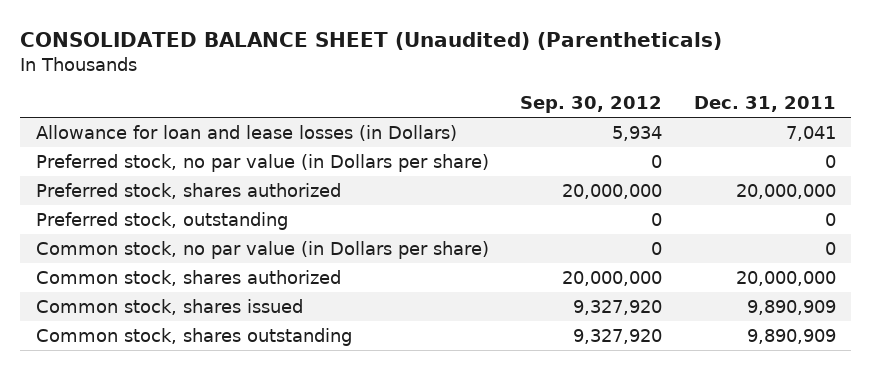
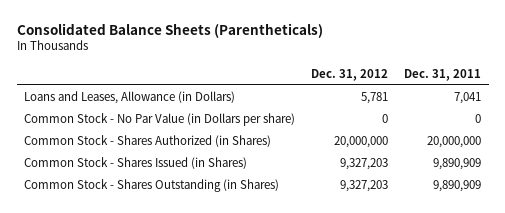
[19,32,722,51] CONSOLIDATED BALANCE SHEET (Unaudited) (Parentheticals) -> [16,22,323,38] Consolidated Balance Sheets (Parentheticals)
[520,96,663,114] Sep. 30, 2012 -> none
none -> [311,68,389,81] Dec. 31, 2012
[35,153,489,172] Preferred stock, no par value (in Dollars per share) -> none
[35,182,341,199] Preferred stock, shares authorized -> none
[35,211,288,230] Preferred stock, outstanding -> none
[35,124,457,141] Allowance for loan and lease losses (in Dollars) -> [24,91,236,105] Loans and Leases, Allowance (in Dollars)
[35,240,489,259] Common stock, no par value (in Dollars per share) -> [24,113,296,127] Common Stock - No Par Value (in Dollars per share)
[35,269,341,286] Common stock, shares authorized -> [24,135,272,148] Common Stock - Shares Authorized (in Shares)
[35,298,303,315] Common stock, shares issued -> [24,157,248,170] Common Stock - Shares Issued (in Shares)
[35,327,352,346] Common stock, shares outstanding -> [24,179,280,193] Common Stock - Shares Outstanding (in Shares)

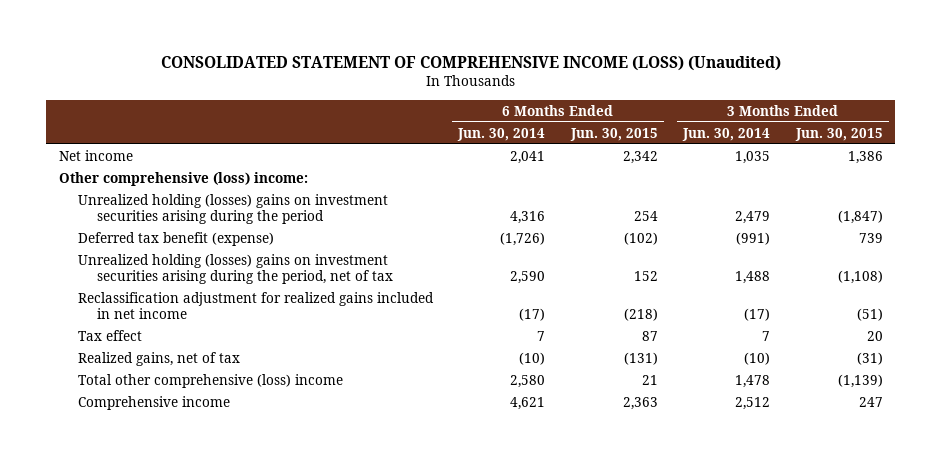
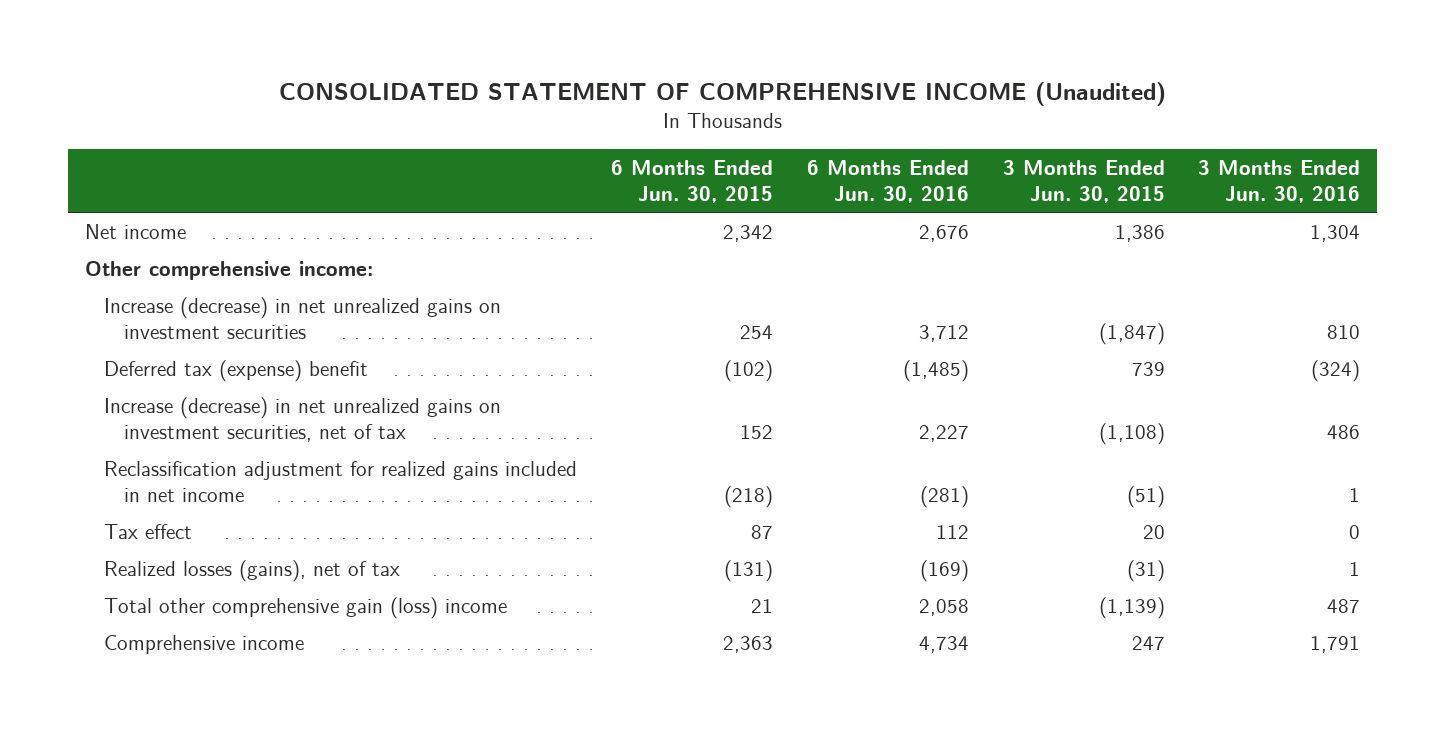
[160,55,781,71] CONSOLIDATED STATEMENT OF COMPREHENSIVE INCOME (LOSS) (Unaudited) -> [278,82,1166,107] CONSOLIDATED STATEMENT OF COMPREHENSIVE INCOME (Unaudited)
[457,127,546,141] Jun. 30, 2014 -> none
[682,127,771,141] Jun. 30, 2014 -> none
none -> [806,159,969,203] 6 Months Ended Jun. 30, 2016
none -> [1198,159,1361,203] 3 Months Ended Jun. 30, 2016
[59,171,309,186] Other comprehensive (loss) income: -> [85,260,374,280] Other comprehensive income:
[77,193,388,224] Unrealized holding (losses) gains on investment securities arising during the period -> [104,296,502,339] Increase (decrease) in net unrealized gains on investment securities
[77,231,274,246] Deferred tax benefit (expense) -> [104,359,369,382] Deferred tax (expense) benefit
[77,253,393,284] Unrealized holding (losses) gains on investment securities arising during the period, net of tax -> [104,396,502,442] Increase (decrease) in net unrealized gains on investment securities, net of tax
[77,351,240,366] Realized gains, net of tax -> [104,559,401,582] Realized losses (gains), net of tax
[77,373,343,388] Total other comprehensive (loss) income -> [104,596,508,619] Total other comprehensive gain (loss) income

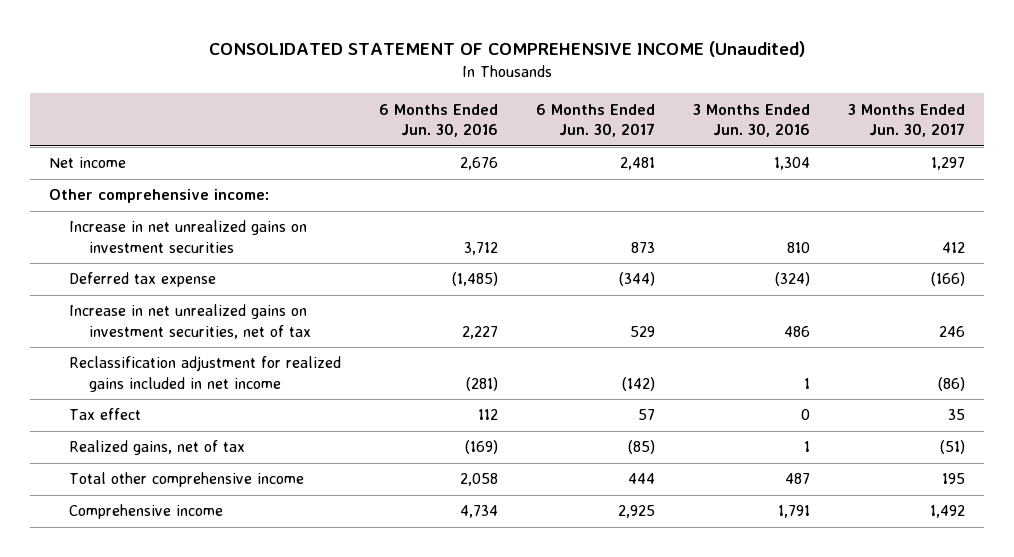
[611,159,774,203] 6 Months Ended Jun. 30, 2015 -> none
[1002,159,1165,203] 3 Months Ended Jun. 30, 2015 -> none
none -> [535,103,655,138] 6 Months Ended Jun. 30, 2017
none -> [847,103,965,138] 3 Months Ended Jun. 30, 2017
[104,296,502,339] Increase (decrease) in net unrealized gains on investment securities -> [69,220,308,253] Increase in net unrealized gains on investment securities
[104,359,369,382] Deferred tax (expense) benefit -> [69,272,217,288] Deferred tax expense
[104,396,502,442] Increase (decrease) in net unrealized gains on investment securities, net of tax -> [69,304,312,339] Increase in net unrealized gains on investment securities, net of tax
[104,559,401,582] Realized losses (gains), net of tax -> [69,440,246,456] Realized gains, net of tax
[104,596,508,619] Total other comprehensive gain (loss) income -> [69,472,305,488] Total other comprehensive income

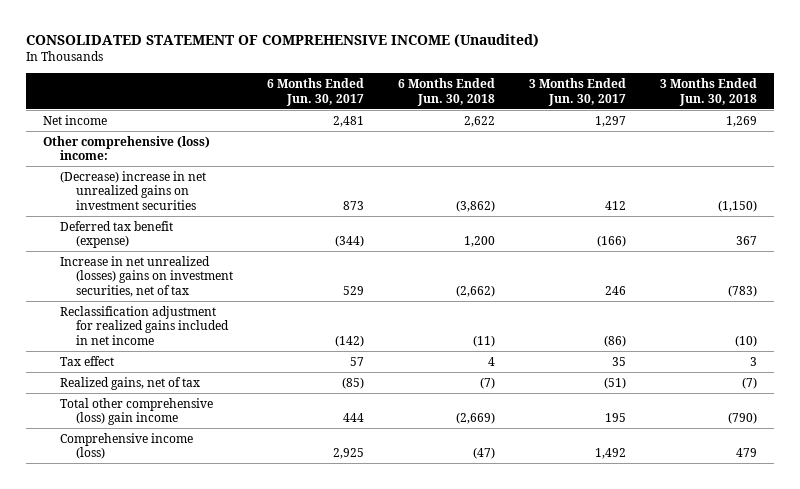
[379,103,499,138] 6 Months Ended Jun. 30, 2016 -> none
[692,103,810,138] 3 Months Ended Jun. 30, 2016 -> none
none -> [398,78,496,106] 6 Months Ended Jun. 30, 2018
none -> [659,78,757,106] 3 Months Ended Jun. 30, 2018
[49,189,270,204] Other comprehensive income: -> [43,135,211,161] Other comprehensive (loss) income:
[69,220,308,253] Increase in net unrealized gains on investment securities -> [59,170,206,210] (Decrease) increase in net unrealized gains on investment securities
[69,272,217,288] Deferred tax expense -> [59,220,173,249] Deferred tax benefit (expense)
[69,304,312,339] Increase in net unrealized gains on investment securities, net of tax -> [59,255,234,297] Increase in net unrealized (losses) gains on investment securities, net of tax
[69,472,305,488] Total other comprehensive income -> [59,397,213,426] Total other comprehensive (loss) gain income
[69,504,224,520] Comprehensive income -> [59,432,193,460] Comprehensive income (loss)

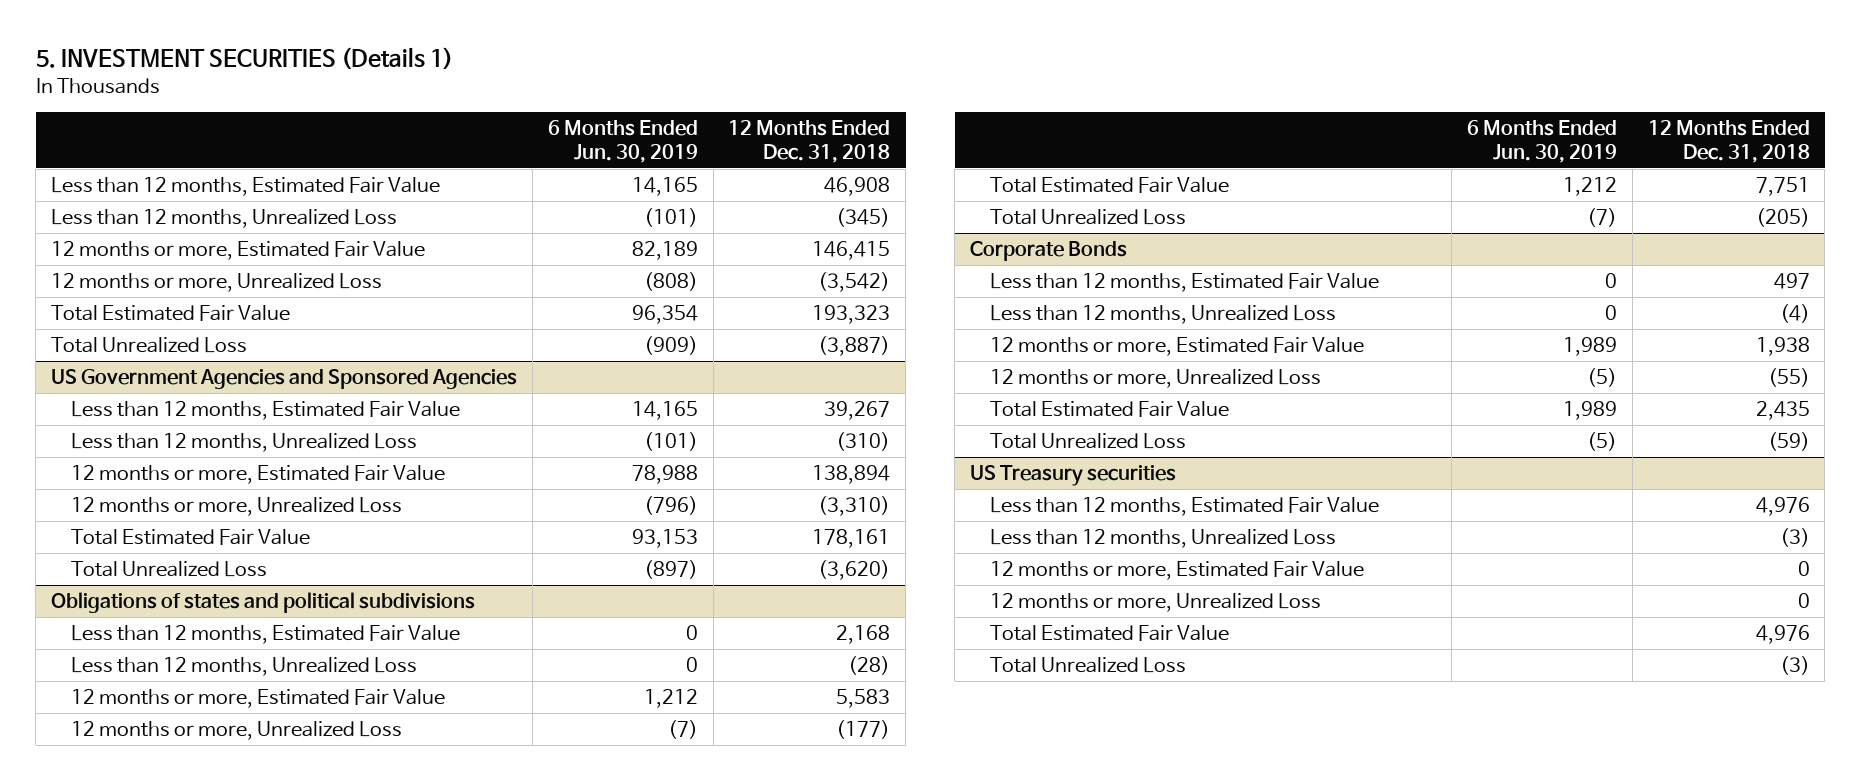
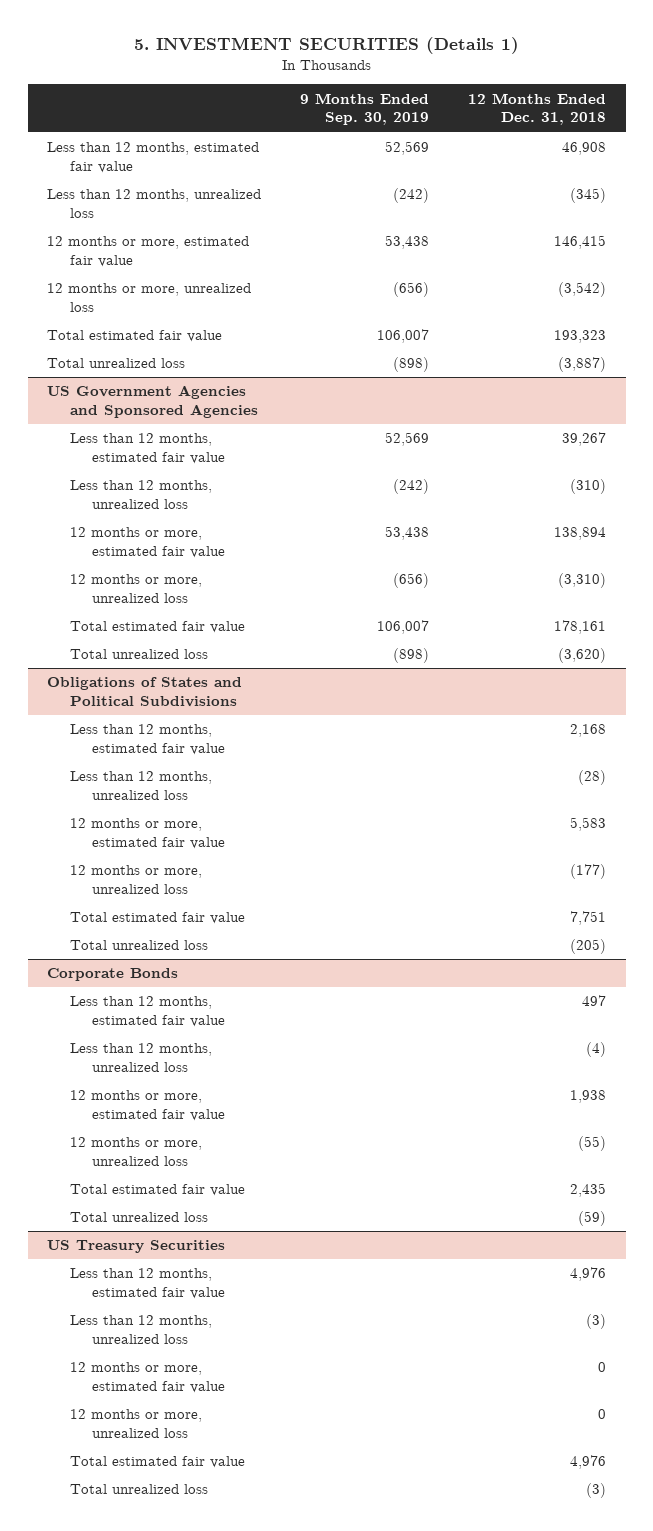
[547,120,698,164] 6 Months Ended Jun. 30, 2019 -> none
none -> [300,92,430,126] 9 Months Ended Sep. 30, 2019
[51,176,441,196] Less than 12 months, Estimated Fair Value -> [47,142,260,174] Less than 12 months, estimated fair value
[51,208,398,228] Less than 12 months, Unrealized Loss -> [47,189,262,219] Less than 12 months, unrealized loss
[51,240,426,260] 12 months or more, Estimated Fair Value -> [47,236,250,268] 12 months or more, estimated fair value
[51,272,383,292] 12 months or more, Unrealized Loss -> [47,283,252,313] 12 months or more, unrealized loss
[51,304,291,321] Total Estimated Fair Value -> [47,330,223,343] Total estimated fair value
[51,336,248,353] Total Unrealized Loss -> [47,358,186,369] Total unrealized loss
[70,400,460,420] Less than 12 months, Estimated Fair Value -> [69,433,226,465] Less than 12 months, estimated fair value
[70,432,417,452] Less than 12 months, Unrealized Loss -> [69,480,212,510] Less than 12 months, unrealized loss
[70,464,445,484] 12 months or more, Estimated Fair Value -> [69,527,226,559] 12 months or more, estimated fair value
[70,496,402,516] 12 months or more, Unrealized Loss -> [69,574,202,604] 12 months or more, unrealized loss
[70,528,310,545] Total Estimated Fair Value -> [69,621,245,634] Total estimated fair value
[70,560,267,577] Total Unrealized Loss -> [69,649,208,660] Total unrealized loss
[51,591,476,613] Obligations of states and political subdivisions -> [47,677,243,708] Obligations of States and Political Subdivisions
[70,624,460,644] Less than 12 months, Estimated Fair Value -> [69,724,226,756] Less than 12 months, estimated fair value
[70,656,417,676] Less than 12 months, Unrealized Loss -> [69,771,212,801] Less than 12 months, unrealized loss
[70,688,445,708] 12 months or more, Estimated Fair Value -> [69,818,226,850] 12 months or more, estimated fair value
[70,720,402,740] 12 months or more, Unrealized Loss -> [69,865,202,895] 12 months or more, unrealized loss
[989,176,1229,193] Total Estimated Fair Value -> [69,912,245,925] Total estimated fair value
[989,208,1186,225] Total Unrealized Loss -> [69,940,208,951] Total unrealized loss
[989,272,1379,292] Less than 12 months, Estimated Fair Value -> [69,996,226,1028] Less than 12 months, estimated fair value
[989,304,1336,324] Less than 12 months, Unrealized Loss -> [69,1043,212,1073] Less than 12 months, unrealized loss
[989,336,1364,356] 12 months or more, Estimated Fair Value -> [69,1090,226,1122] 12 months or more, estimated fair value
[989,368,1321,388] 12 months or more, Unrealized Loss -> [69,1137,202,1167] 12 months or more, unrealized loss
[989,400,1229,417] Total Estimated Fair Value -> [69,1184,245,1197] Total estimated fair value
[989,432,1186,449] Total Unrealized Loss -> [69,1212,208,1223] Total unrealized loss
[970,464,1177,486] US Treasury securities -> [47,1240,226,1254] US Treasury Securities
[989,496,1379,516] Less than 12 months, Estimated Fair Value -> [69,1268,226,1300] Less than 12 months, estimated fair value
[989,528,1336,548] Less than 12 months, Unrealized Loss -> [69,1315,212,1345] Less than 12 months, unrealized loss
[989,560,1364,580] 12 months or more, Estimated Fair Value -> [69,1362,226,1394] 12 months or more, estimated fair value
[989,592,1321,612] 12 months or more, Unrealized Loss -> [69,1409,202,1439] 12 months or more, unrealized loss
[989,624,1229,641] Total Estimated Fair Value -> [69,1456,245,1469] Total estimated fair value
[989,656,1186,673] Total Unrealized Loss -> [69,1484,208,1495] Total unrealized loss

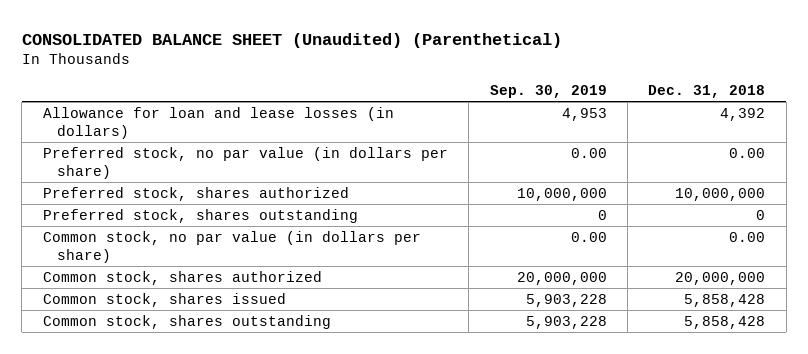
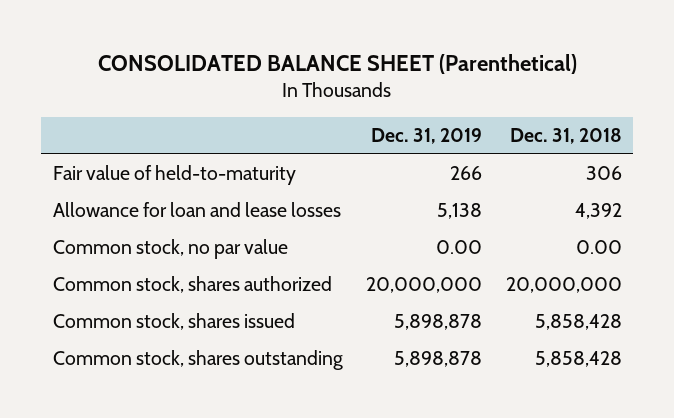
[21,32,562,48] CONSOLIDATED BALANCE SHEET (Unaudited) (Parenthetical) -> [98,54,578,75] CONSOLIDATED BALANCE SHEET (Parenthetical)
[489,85,607,99] Sep. 30, 2019 -> none
none -> [371,127,483,144] Dec. 31, 2019
[42,146,448,180] Preferred stock, no par value (in dollars per share) -> none
[42,186,349,201] Preferred stock, shares authorized -> none
[42,208,358,223] Preferred stock, shares outstanding -> none
none -> [52,165,296,186] Fair value of held-to-maturity
[42,106,394,140] Allowance for loan and lease losses (in dollars) -> [52,202,341,218] Allowance for loan and lease losses
[42,230,421,264] Common stock, no par value (in dollars per share) -> [52,239,288,260] Common stock, no par value

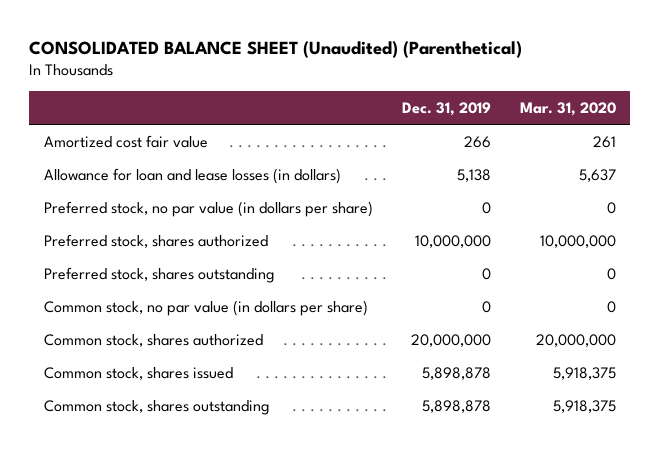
[98,54,578,75] CONSOLIDATED BALANCE SHEET (Parenthetical) -> [29,40,523,58] CONSOLIDATED BALANCE SHEET (Unaudited) (Parenthetical)
[509,127,622,144] Dec. 31, 2018 -> none
none -> [519,102,616,117] Mar. 31, 2020
[52,165,296,186] Fair value of held-to-maturity -> [43,134,208,148] Amortized cost fair value
[52,202,341,218] Allowance for loan and lease losses -> [43,167,341,184] Allowance for loan and lease losses (in dollars)
none -> [43,200,373,217] Preferred stock, no par value (in dollars per share)
none -> [43,233,268,248] Preferred stock, shares authorized
none -> [43,266,275,283] Preferred stock, shares outstanding
[52,239,288,260] Common stock, no par value -> [43,299,368,316] Common stock, no par value (in dollars per share)
[436,240,483,255] 0.00 -> [481,300,491,313] 0

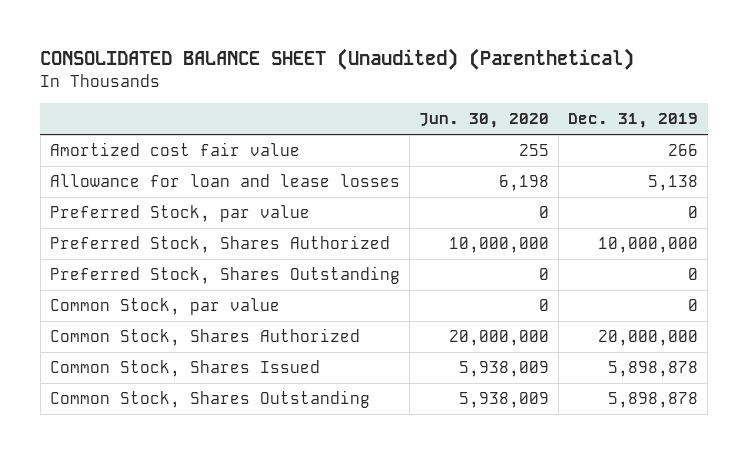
[519,102,616,117] Mar. 31, 2020 -> none
none -> [418,113,549,129] Jun. 30, 2020
[43,200,373,217] Preferred stock, no par value (in dollars per share) -> none
[43,299,368,316] Common stock, no par value (in dollars per share) -> none
[43,167,341,184] Allowance for loan and lease losses (in dollars) -> [49,174,400,188] Allowance for loan and lease losses
none -> [49,205,310,223] Preferred Stock, par value
[43,233,268,248] Preferred stock, shares authorized -> [49,235,390,254] Preferred Stock, Shares Authorized
[43,266,275,283] Preferred stock, shares outstanding -> [49,266,400,285] Preferred Stock, Shares Outstanding
none -> [49,298,280,316] Common Stock, par value
[43,333,263,347] Common stock, shares authorized -> [49,328,360,347] Common Stock, Shares Authorized
[43,366,233,380] Common stock, shares issued -> [49,360,320,378] Common Stock, Shares Issued
[43,399,270,415] Common stock, shares outstanding -> [49,390,370,409] Common Stock, Shares Outstanding

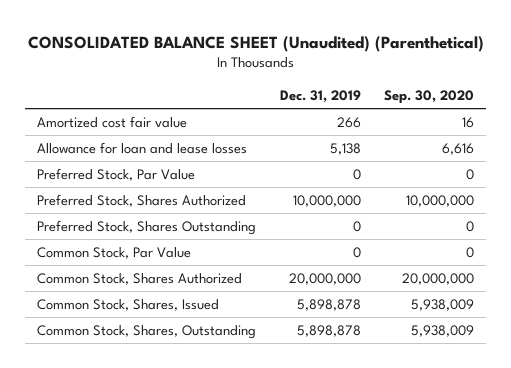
[418,113,549,129] Jun. 30, 2020 -> none
none -> [384,89,475,104] Sep. 30, 2020
[49,205,310,223] Preferred Stock, par value -> [36,167,195,181] Preferred Stock, Par Value
[49,298,280,316] Common Stock, par value -> [36,246,191,259] Common Stock, Par Value
[49,360,320,378] Common Stock, Shares Issued -> [36,298,219,311] Common Stock, Shares, Issued
[49,390,370,409] Common Stock, Shares Outstanding -> [36,324,256,339] Common Stock, Shares, Outstanding

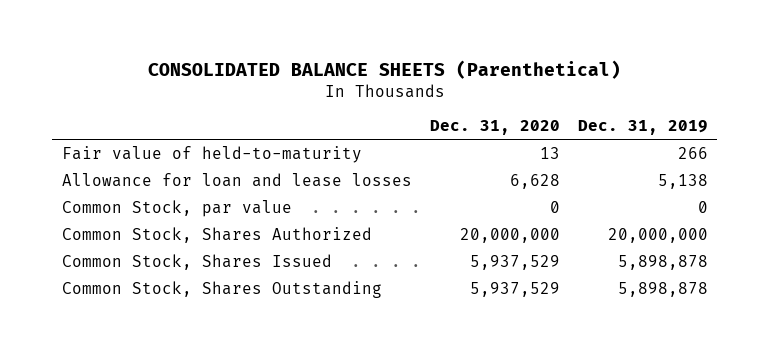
[27,35,484,52] CONSOLIDATED BALANCE SHEET (Unaudited) (Parenthetical) -> [147,60,621,80] CONSOLIDATED BALANCE SHEETS (Parenthetical)
[384,89,475,104] Sep. 30, 2020 -> none
none -> [429,120,560,136] Dec. 31, 2020
[36,115,187,128] Amortized cost fair value -> [61,145,362,163] Fair value of held-to-maturity
[36,167,195,181] Preferred Stock, Par Value -> none
[36,193,246,207] Preferred Stock, Shares Authorized -> none
[36,219,256,235] Preferred Stock, Shares Outstanding -> none
[36,246,191,259] Common Stock, Par Value -> [61,199,292,217] Common Stock, par value
[36,298,219,311] Common Stock, Shares, Issued -> [61,253,332,270] Common Stock, Shares Issued
[36,324,256,339] Common Stock, Shares, Outstanding -> [61,280,382,298] Common Stock, Shares Outstanding

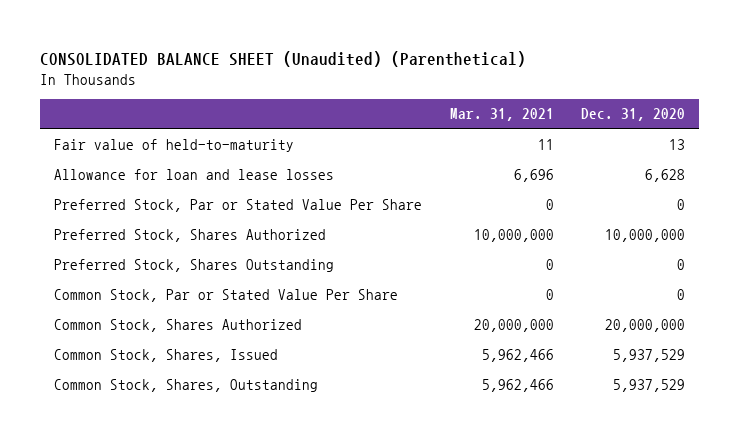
[147,60,621,80] CONSOLIDATED BALANCE SHEETS (Parenthetical) -> [40,50,527,67] CONSOLIDATED BALANCE SHEET (Unaudited) (Parenthetical)
[578,120,709,136] Dec. 31, 2019 -> none
none -> [449,108,554,122] Mar. 31, 2021
none -> [54,198,423,212] Preferred Stock, Par or Stated Value Per Share
none -> [54,228,327,242] Preferred Stock, Shares Authorized
none -> [54,258,335,272] Preferred Stock, Shares Outstanding
[61,199,292,217] Common Stock, par value -> [54,288,399,302] Common Stock, Par or Stated Value Per Share
[61,253,332,270] Common Stock, Shares Issued -> [54,348,279,362] Common Stock, Shares, Issued
[61,280,382,298] Common Stock, Shares Outstanding -> [54,378,319,392] Common Stock, Shares, Outstanding

